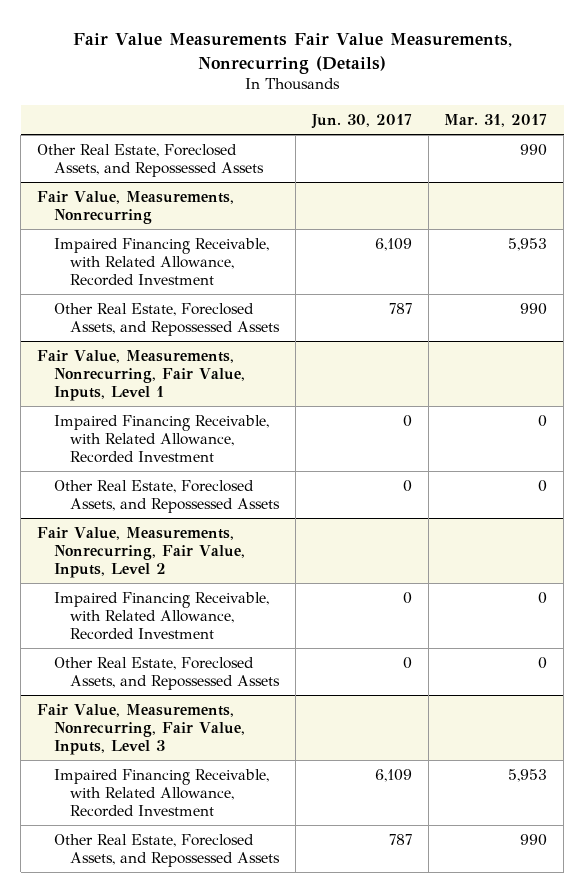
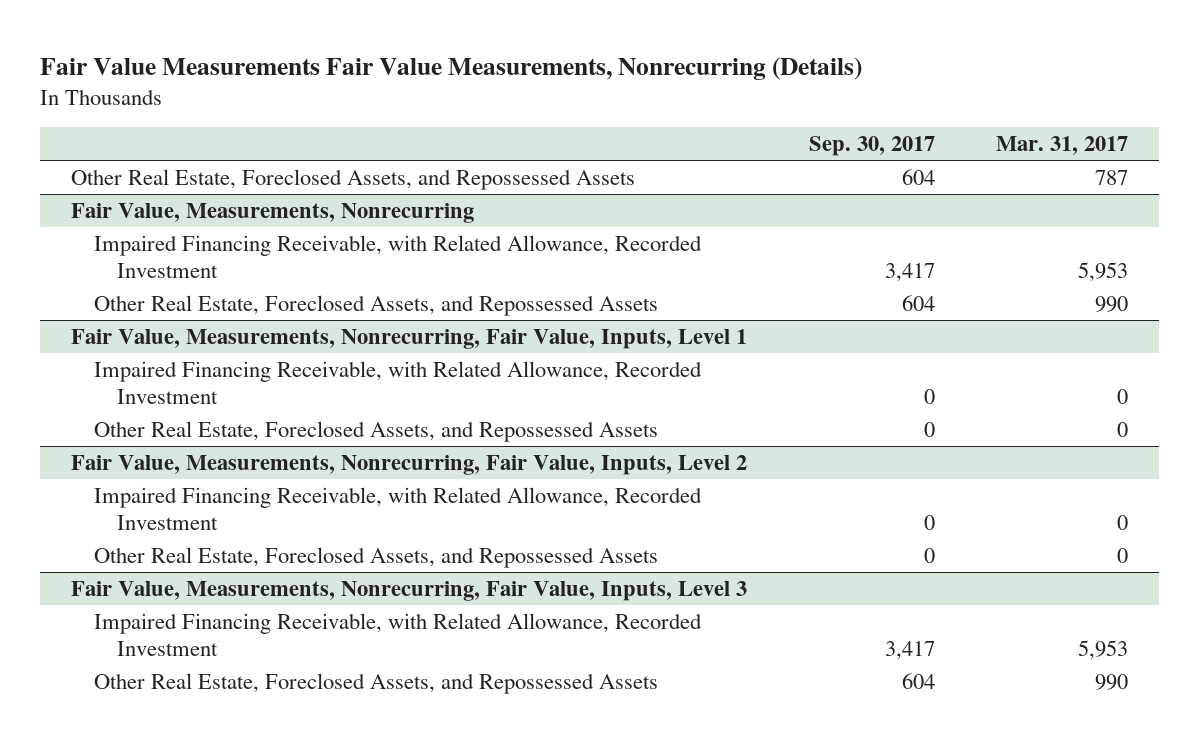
[310,113,412,129] Jun. 30, 2017 -> none
none -> [808,136,935,157] Sep. 30, 2017
[520,144,548,157] 990 -> [1095,169,1129,185] 787

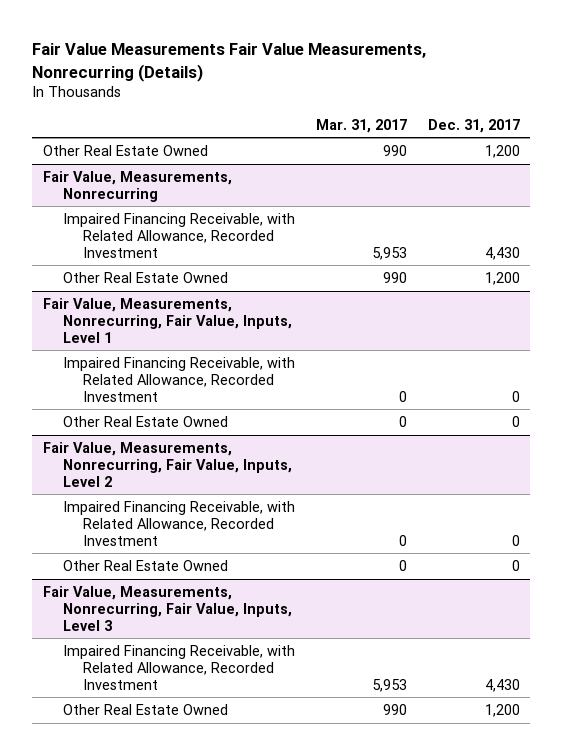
[808,136,935,157] Sep. 30, 2017 -> none
none -> [427,118,520,133] Dec. 31, 2017
[71,168,636,190] Other Real Estate, Foreclosed Assets, and Repossessed Assets -> [42,144,208,156] Other Real Estate Owned
[1095,169,1129,185] 787 -> [382,144,407,156] 990
[93,294,658,316] Other Real Estate, Foreclosed Assets, and Repossessed Assets -> [62,271,228,283] Other Real Estate Owned
[93,420,658,442] Other Real Estate, Foreclosed Assets, and Repossessed Assets -> [62,415,228,427] Other Real Estate Owned
[93,546,658,568] Other Real Estate, Foreclosed Assets, and Repossessed Assets -> [62,559,228,571] Other Real Estate Owned
[93,672,658,694] Other Real Estate, Foreclosed Assets, and Repossessed Assets -> [62,703,228,715] Other Real Estate Owned

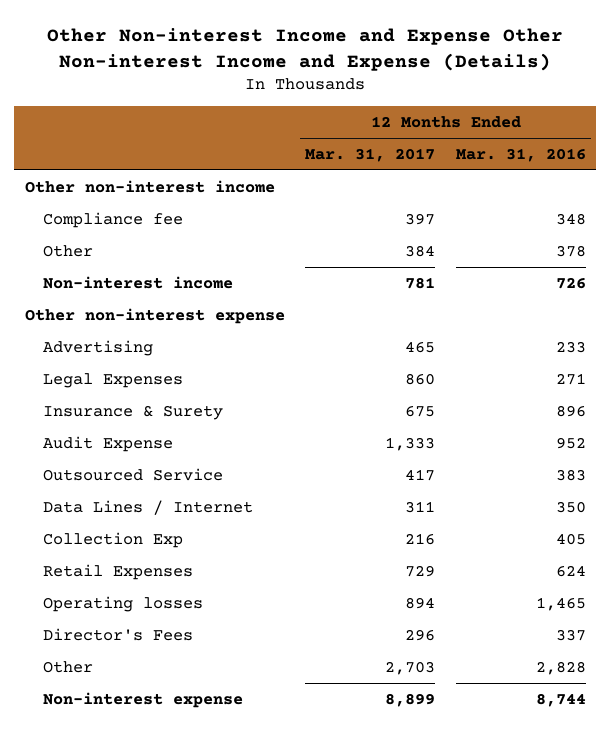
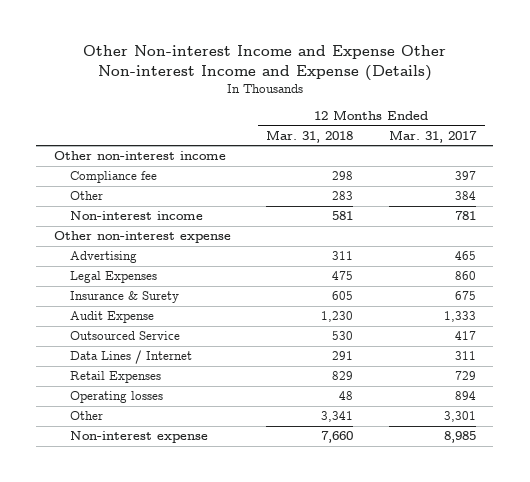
[455,147,586,162] Mar. 31, 2016 -> none
none -> [266,129,354,143] Mar. 31, 2018
[43,531,184,548] Collection Exp -> none
[43,627,194,641] Director's Fees -> none
[385,660,436,675] 2,703 -> [443,411,476,423] 3,301
[385,692,436,707] 8,899 -> [443,431,476,444] 8,985

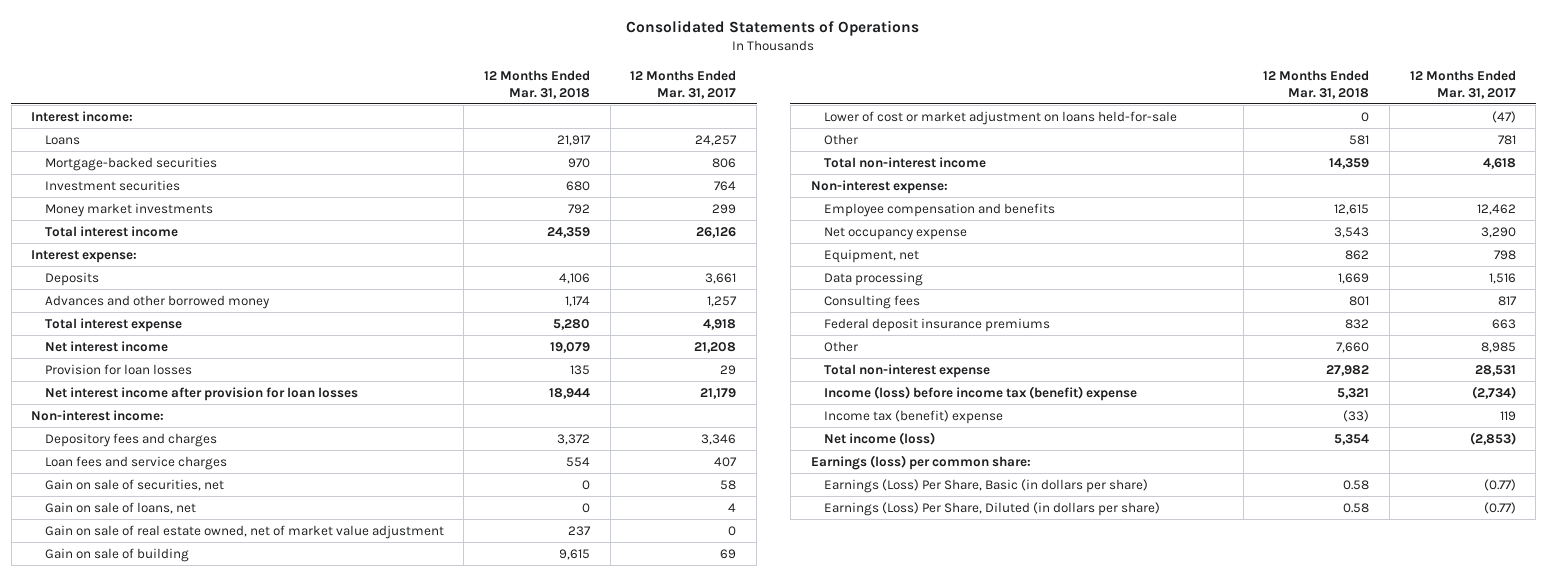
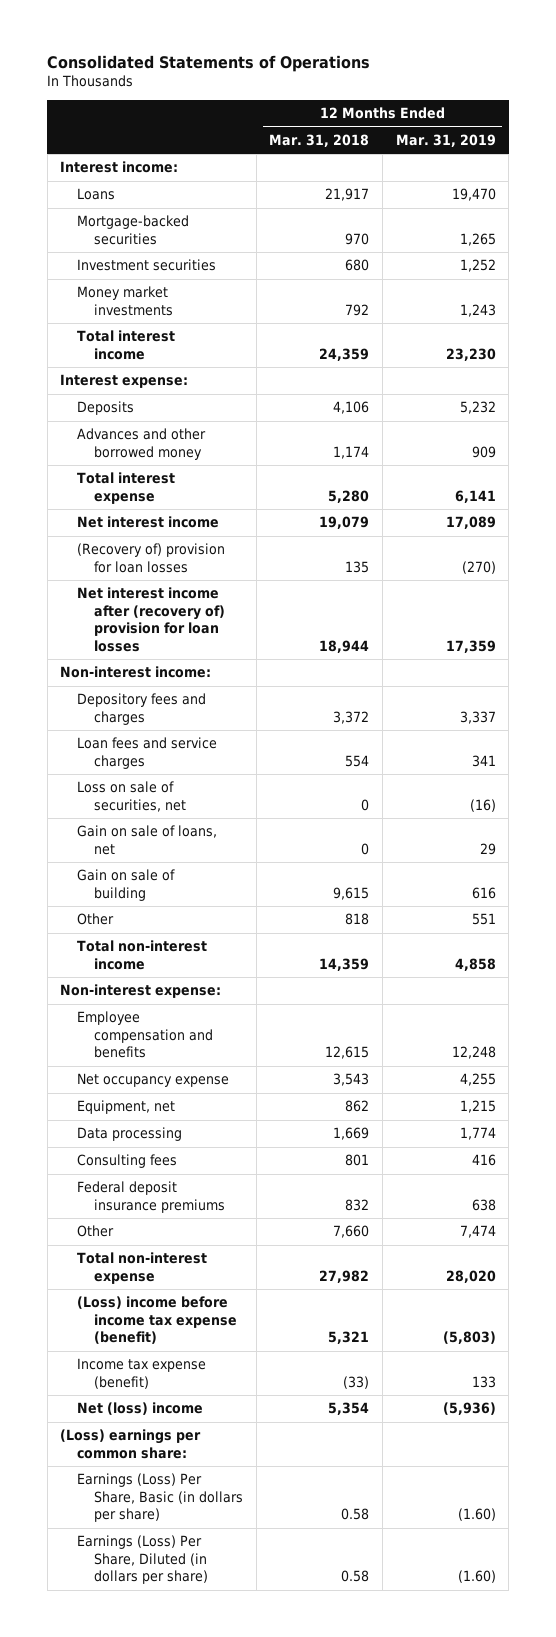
[630,69,737,99] 12 Months Ended Mar. 31, 2017 -> none
none -> [395,134,496,148] Mar. 31, 2019
[44,363,192,375] Provision for loan losses -> [77,543,226,573] (Recovery of) provision for loan losses
[44,386,358,401] Net interest income after provision for loan losses -> [77,587,226,652] Net interest income after (recovery of) provision for loan losses
[44,478,224,491] Gain on sale of securities, net -> [77,781,187,812] Loss on sale of securities, net
[44,524,444,539] Gain on sale of real estate owned, net of market value adjustment -> none
[824,110,1178,125] Lower of cost or market adjustment on loans held-for-sale -> none
[1349,134,1370,145] 581 -> [345,913,370,926] 818
[824,385,1138,401] Income (loss) before income tax (benefit) expense -> [77,1296,238,1345] (Loss) income before income tax expense (benefit)
[824,409,1004,424] Income tax (benefit) expense -> [77,1358,207,1389] Income tax expense (benefit)
[824,431,936,445] Net income (loss) -> [77,1402,204,1416] Net (loss) income
[810,454,1031,470] Earnings (loss) per common share: -> [60,1429,202,1459] (Loss) earnings per common share:

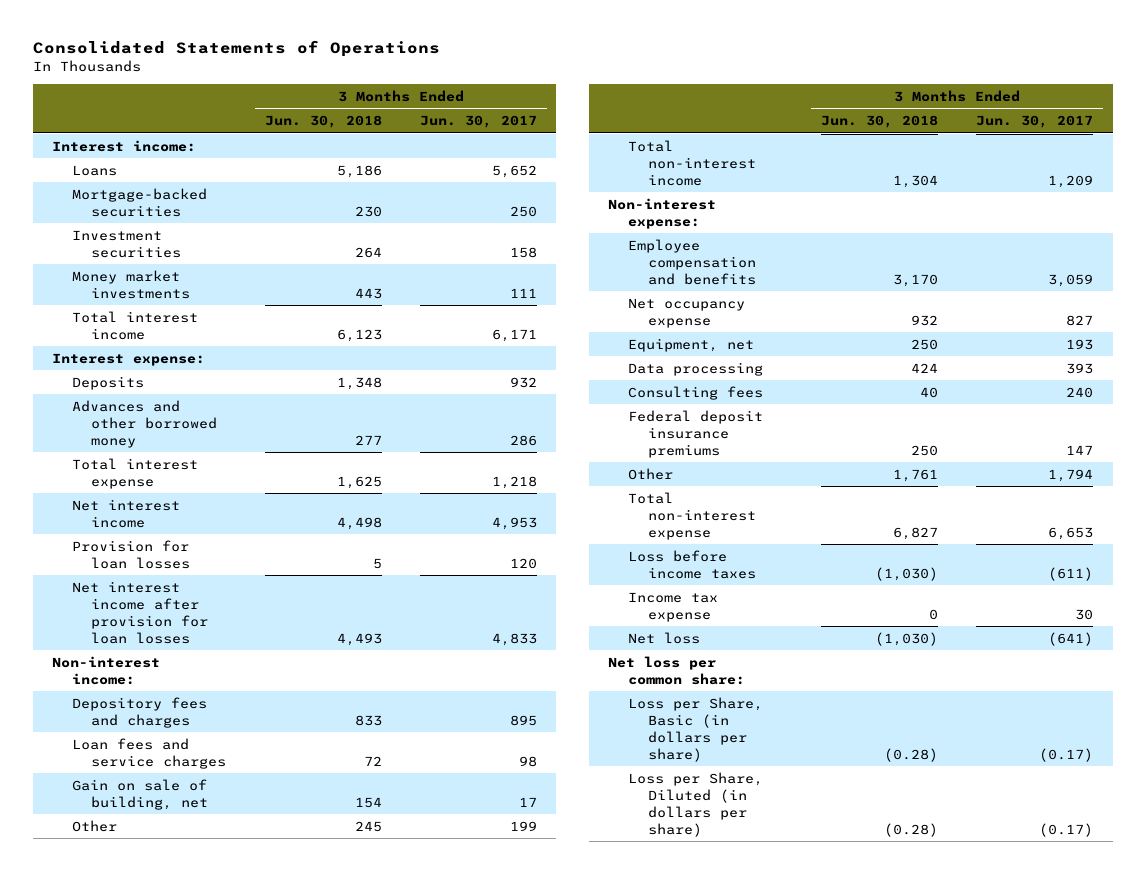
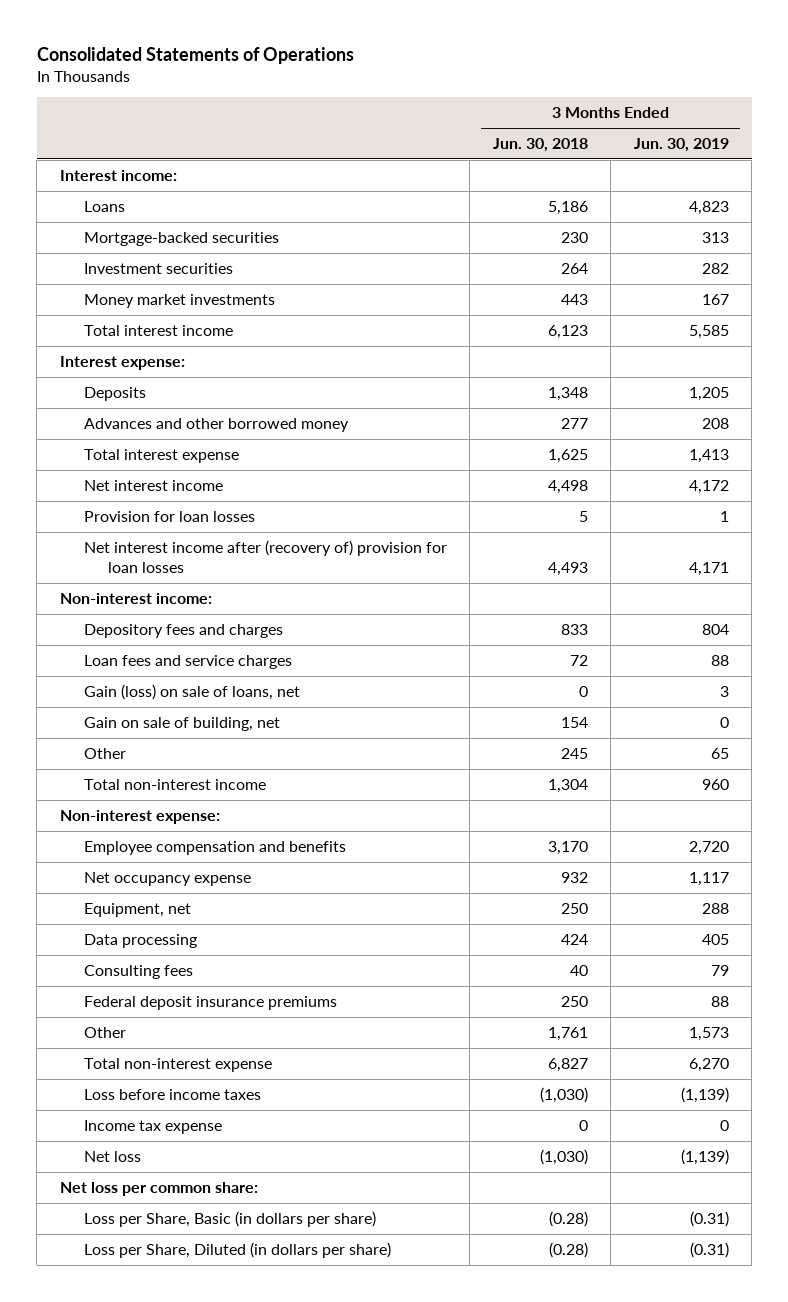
[420,115,538,129] Jun. 30, 2017 -> none
none -> [633,138,729,153] Jun. 30, 2019
[71,580,209,644] Net interest income after provision for loan losses -> [83,539,447,573] Net interest income after (recovery of) provision for loan losses
none -> [83,683,300,700] Gain (loss) on sale of loans, net

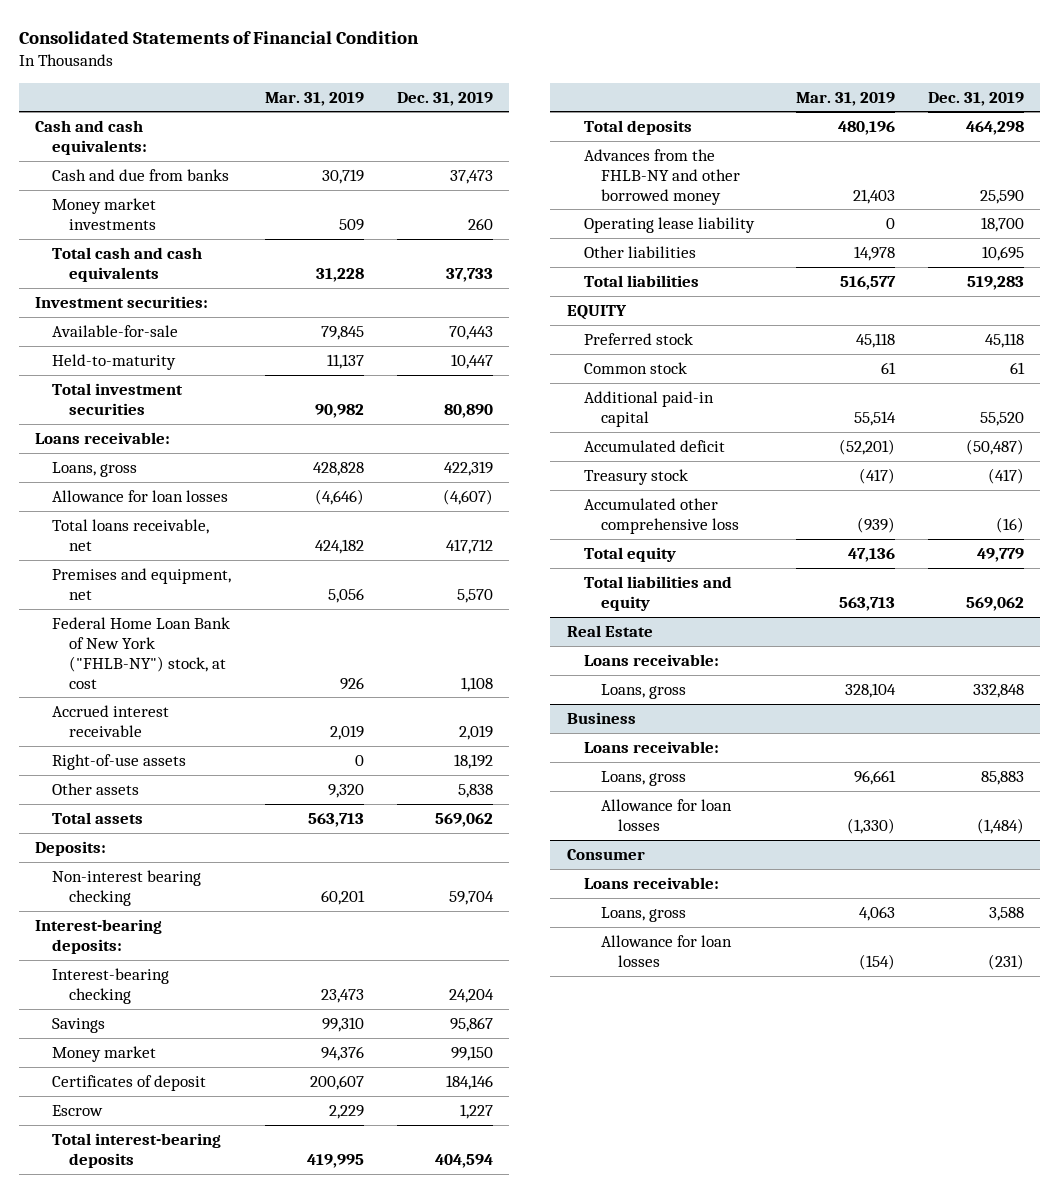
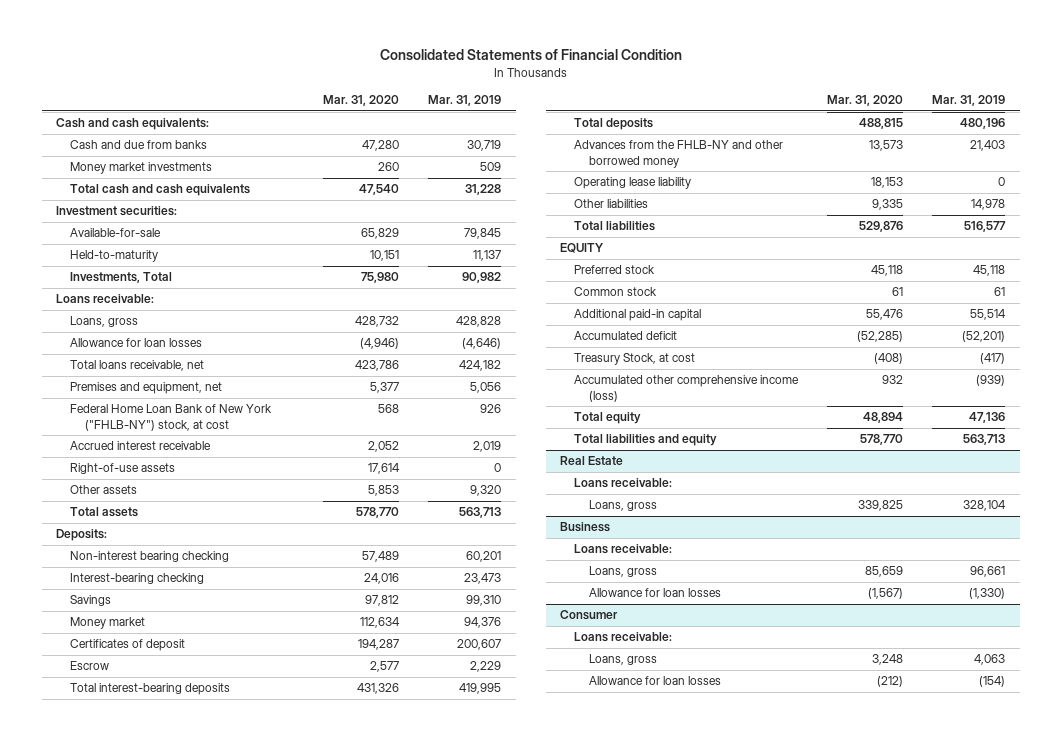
[396,91,493,106] Dec. 31, 2019 -> none
none -> [323,95,400,107] Mar. 31, 2020
[52,382,184,415] Total investment securities -> [70,272,173,284] Investments, Total
[35,918,163,954] Interest-bearing deposits: -> none
[583,468,688,485] Treasury stock -> [574,353,696,366] Treasury Stock, at cost
[583,497,739,534] Accumulated other comprehensive loss -> [574,375,800,402] Accumulated other comprehensive income (loss)

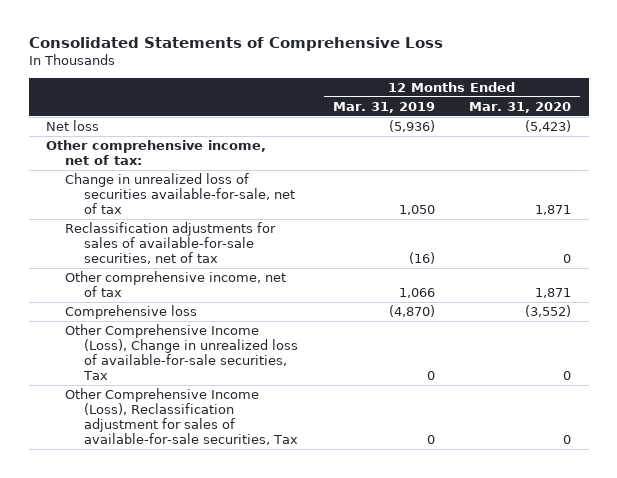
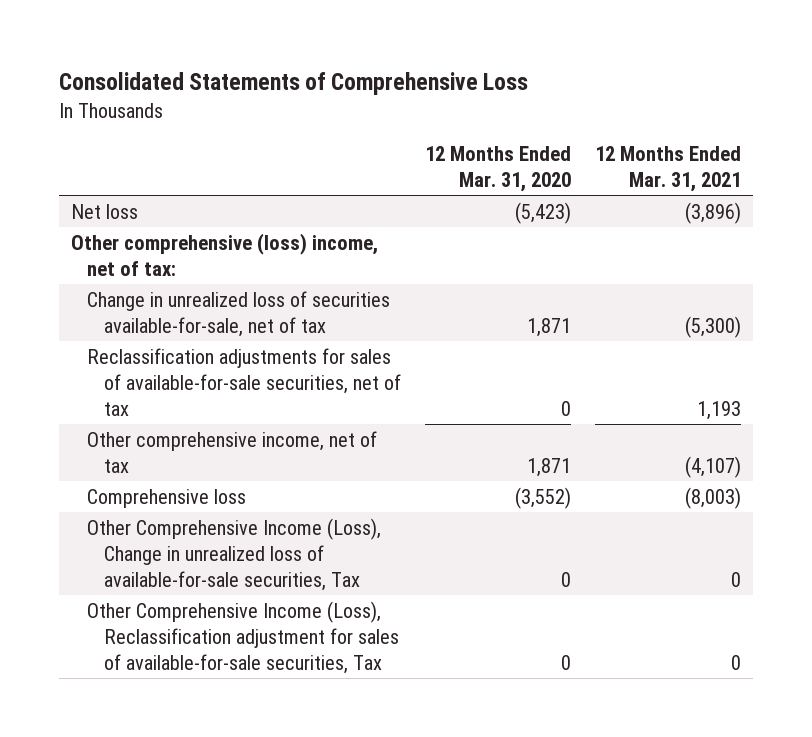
[332,101,435,113] Mar. 31, 2019 -> none
none -> [594,146,741,193] 12 Months Ended Mar. 31, 2021
[46,140,267,166] Other comprehensive income, net of tax: -> [70,232,378,276] Other comprehensive (loss) income, net of tax:

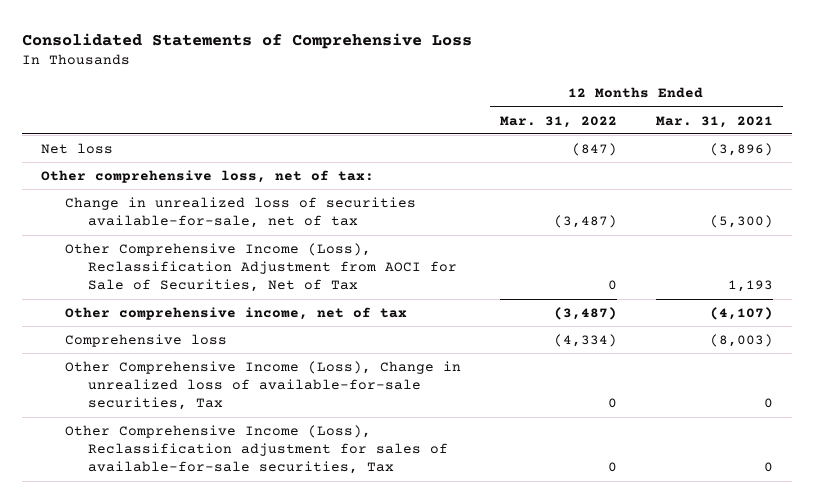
[424,146,571,193] 12 Months Ended Mar. 31, 2020 -> none
none -> [499,115,617,128] Mar. 31, 2022
[70,232,378,276] Other comprehensive (loss) income, net of tax: -> [41,169,375,183] Other comprehensive loss, net of tax:
[87,347,401,416] Reclassification adjustments for sales of available-for-sale securities, net of tax -> [64,242,457,293] Other Comprehensive Income (Loss), Reclassification Adjustment from AOCI for Sale of Securities, Net of Tax

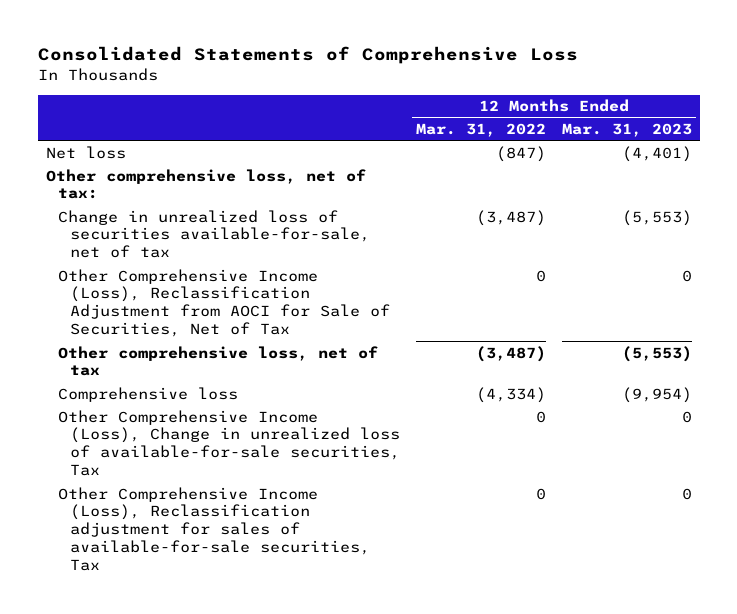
[655,115,773,128] Mar. 31, 2021 -> none
none -> [561,123,692,138] Mar. 31, 2023
[64,306,407,320] Other comprehensive income, net of tax -> [57,345,378,377] Other comprehensive loss, net of tax

